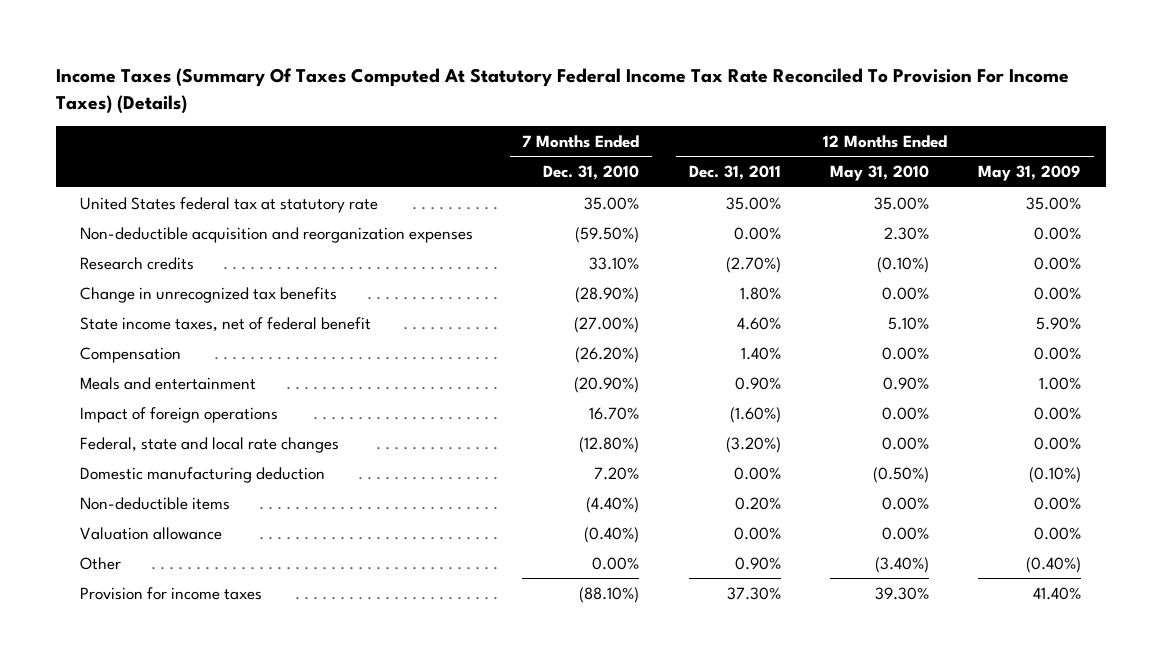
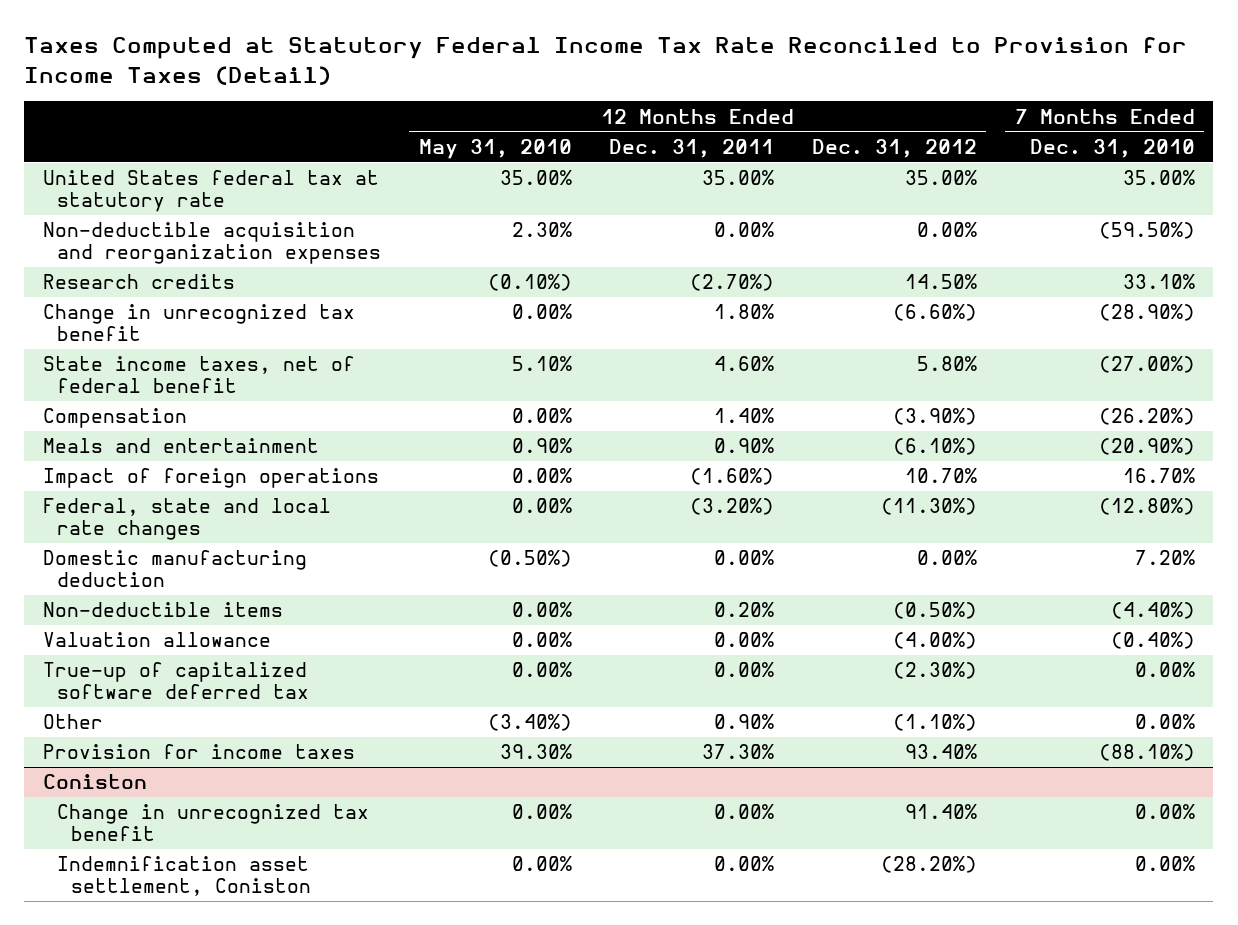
[55,68,1069,114] Income Taxes (Summary Of Taxes Computed At Statutory Federal Income Tax Rate Reconciled To Provision For Income Taxes) (Details) -> [24,37,1188,85] Taxes Computed at Statutory Federal Income Tax Rate Reconciled to Provision for Income Taxes (Detail)
[978,165,1082,182] May 31, 2009 -> none
none -> [811,138,977,158] Dec. 31, 2012
[80,286,338,303] Change in unrecognized tax benefits -> [43,304,356,342] Change in unrecognized tax benefit
none -> [43,662,310,700] True-up of capitalized software deferred tax
none -> [43,774,148,790] Coniston
none -> [57,804,370,842] Change in unrecognized tax benefit
none -> [57,856,312,897] Indemnification asset settlement, Coniston

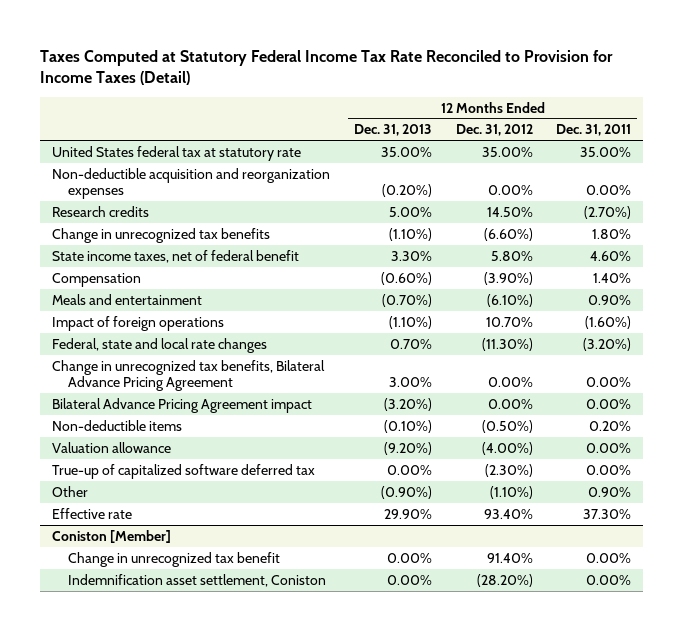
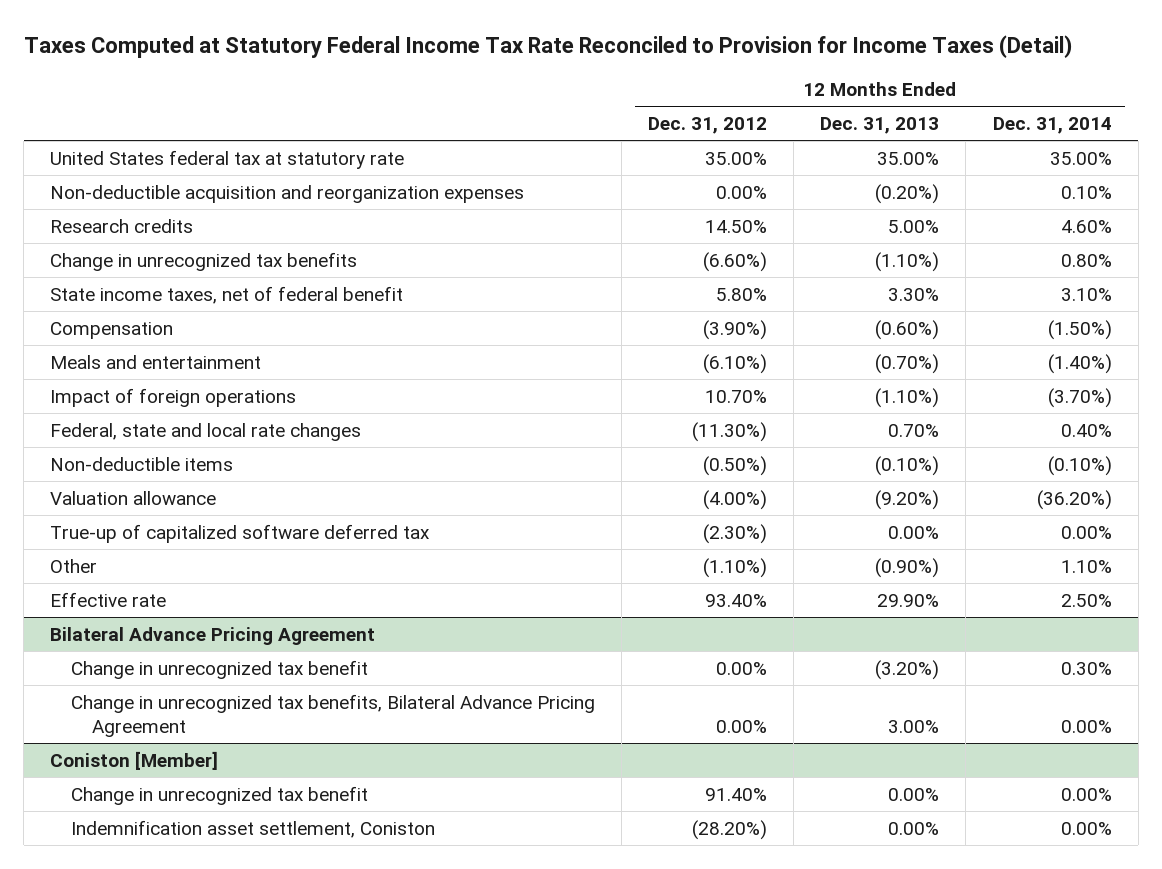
[556,124,632,137] Dec. 31, 2011 -> none
none -> [992,116,1112,134] Dec. 31, 2014
[52,359,326,392] Change in unrecognized tax benefits, Bilateral Advance Pricing Agreement -> none
[52,397,313,413] Bilateral Advance Pricing Agreement impact -> none
none -> [50,626,376,645] Bilateral Advance Pricing Agreement
none -> [71,659,369,679] Change in unrecognized tax benefit
none -> [71,693,596,738] Change in unrecognized tax benefits, Bilateral Advance Pricing Agreement

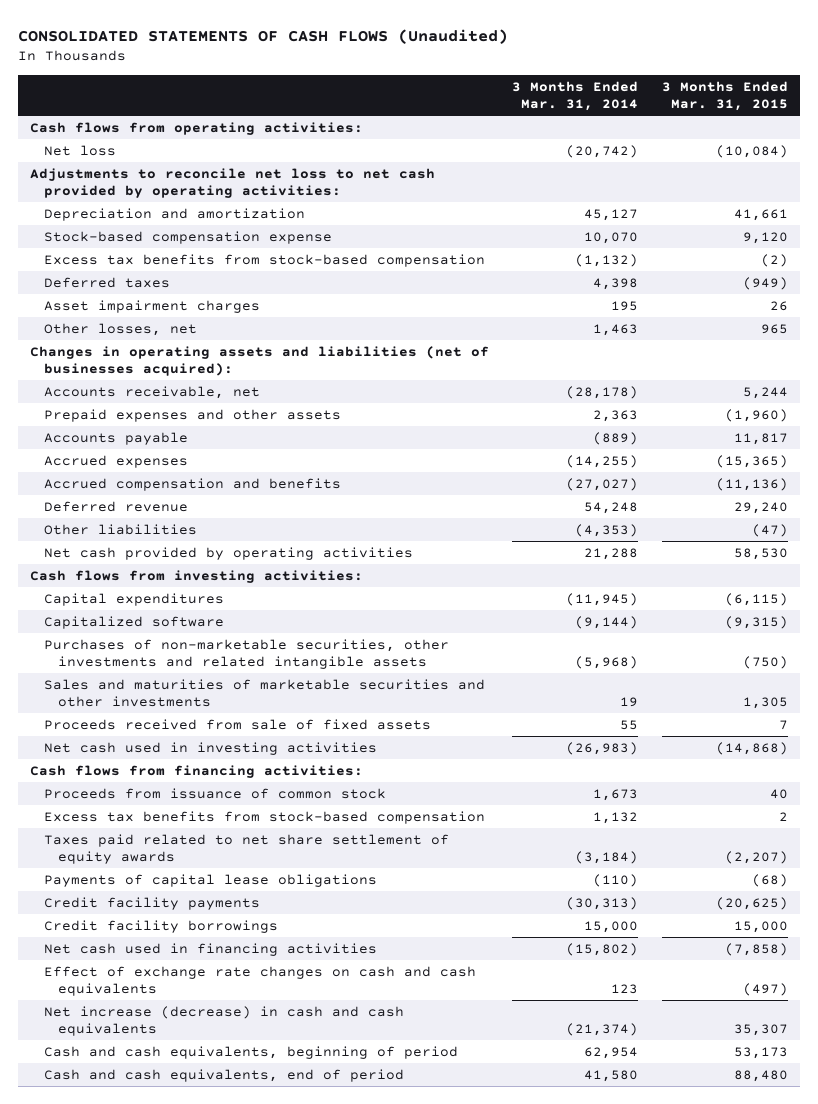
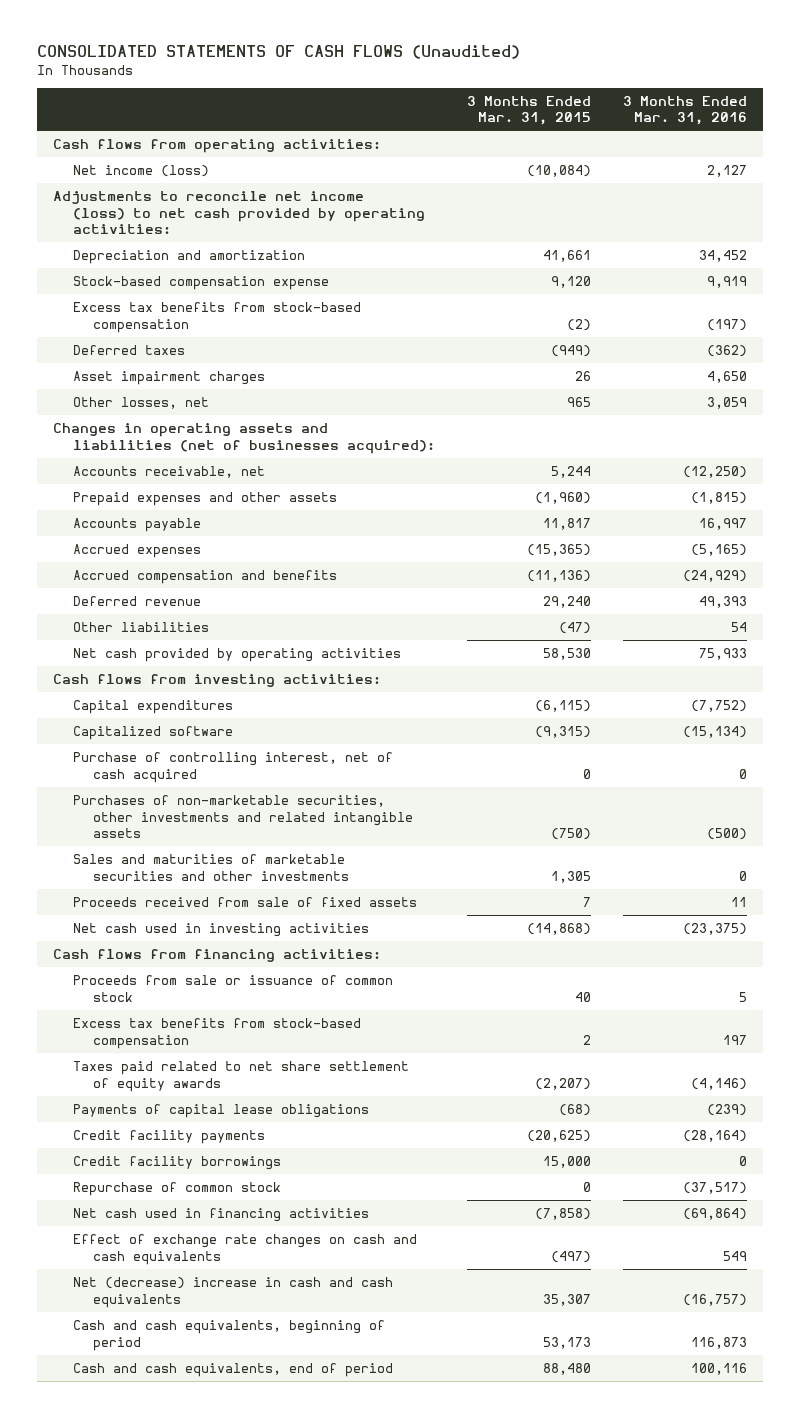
[512,80,639,112] 3 Months Ended Mar. 31, 2014 -> none
none -> [622,95,747,126] 3 Months Ended Mar. 31, 2016
[43,144,116,156] Net loss -> [73,165,210,178] Net income (loss)
[29,167,435,198] Adjustments to reconcile net loss to net cash provided by operating activities: -> [52,191,426,234] Adjustments to reconcile net income (loss) to net cash provided by operating activities:
none -> [73,752,394,783] Purchase of controlling interest, net of cash acquired
[43,787,386,799] Proceeds from issuance of common stock -> [73,975,394,1002] Proceeds from sale or issuance of common stock
none -> [73,1182,282,1197] Repurchase of common stock
[43,1005,404,1036] Net increase (decrease) in cash and cash equivalents -> [73,1277,394,1308] Net (decrease) increase in cash and cash equivalents

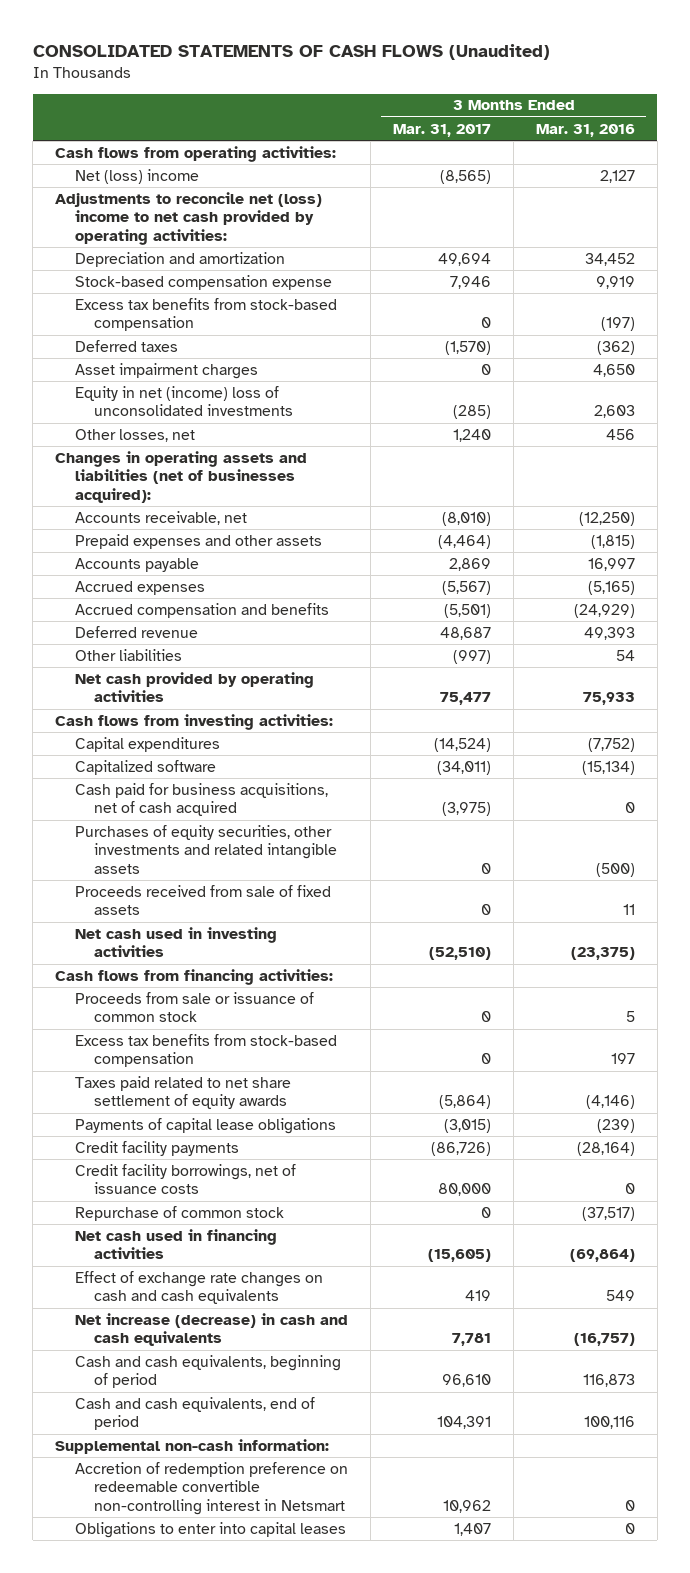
[466,95,591,126] 3 Months Ended Mar. 31, 2015 -> none
none -> [392,123,491,137] Mar. 31, 2017
[73,165,210,178] Net income (loss) -> [74,168,199,184] Net (loss) income
[52,191,426,234] Adjustments to reconcile net income (loss) to net cash provided by operating activities: -> [55,191,323,245] Adjustments to reconcile net (loss) income to net cash provided by operating activities:
none -> [74,385,293,417] Equity in net (income) loss of unconsolidated investments
[706,397,747,410] 3,059 -> [605,428,635,440] 456
[73,854,350,881] Sales and maturities of marketable securities and other investments -> none
[73,752,394,783] Purchase of controlling interest, net of cash acquired -> [74,782,328,817] Cash paid for business acquisitions, net of cash acquired
[73,795,414,838] Purchases of non-marketable securities, other investments and related intangible assets -> [74,824,337,874] Purchases of equity securities, other investments and related intangible assets
[73,1156,282,1171] Credit facility borrowings -> [74,1163,296,1195] Credit facility borrowings, net of issuance costs
[73,1277,394,1308] Net (decrease) increase in cash and cash equivalents -> [74,1312,348,1347] Net increase (decrease) in cash and cash equivalents
none -> [55,1438,330,1454] Supplemental non-cash information:
none -> [74,1461,348,1515] Accretion of redemption preference on redeemable convertible non-controlling interest in Netsmart
none -> [74,1521,346,1538] Obligations to enter into capital leases

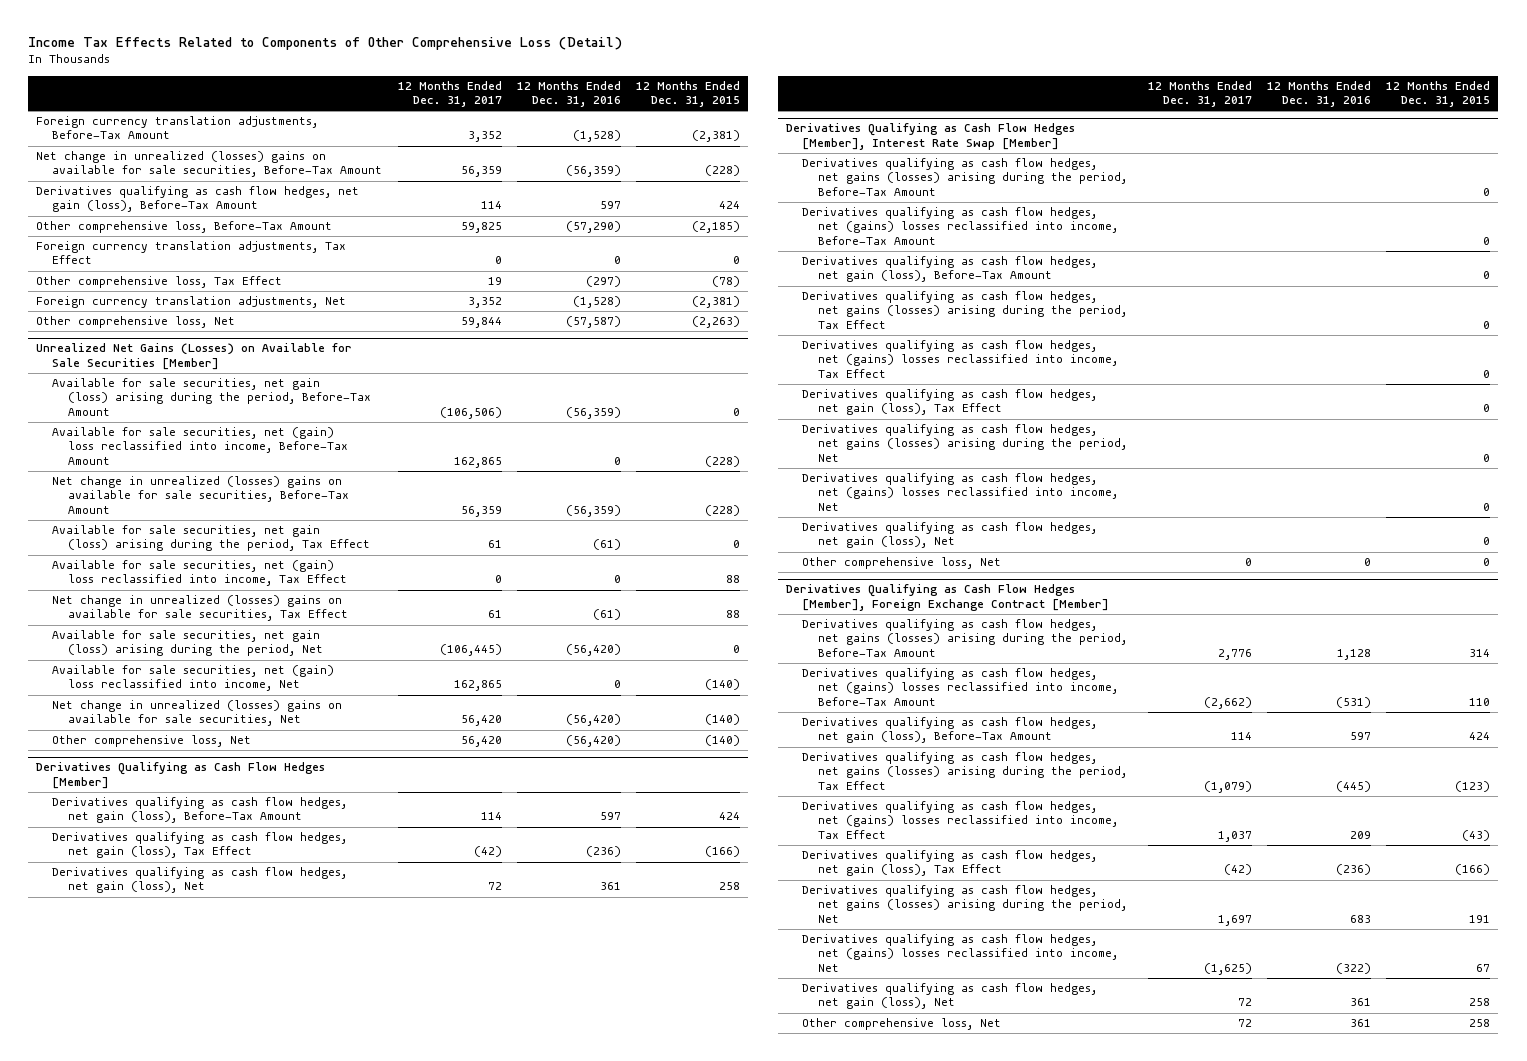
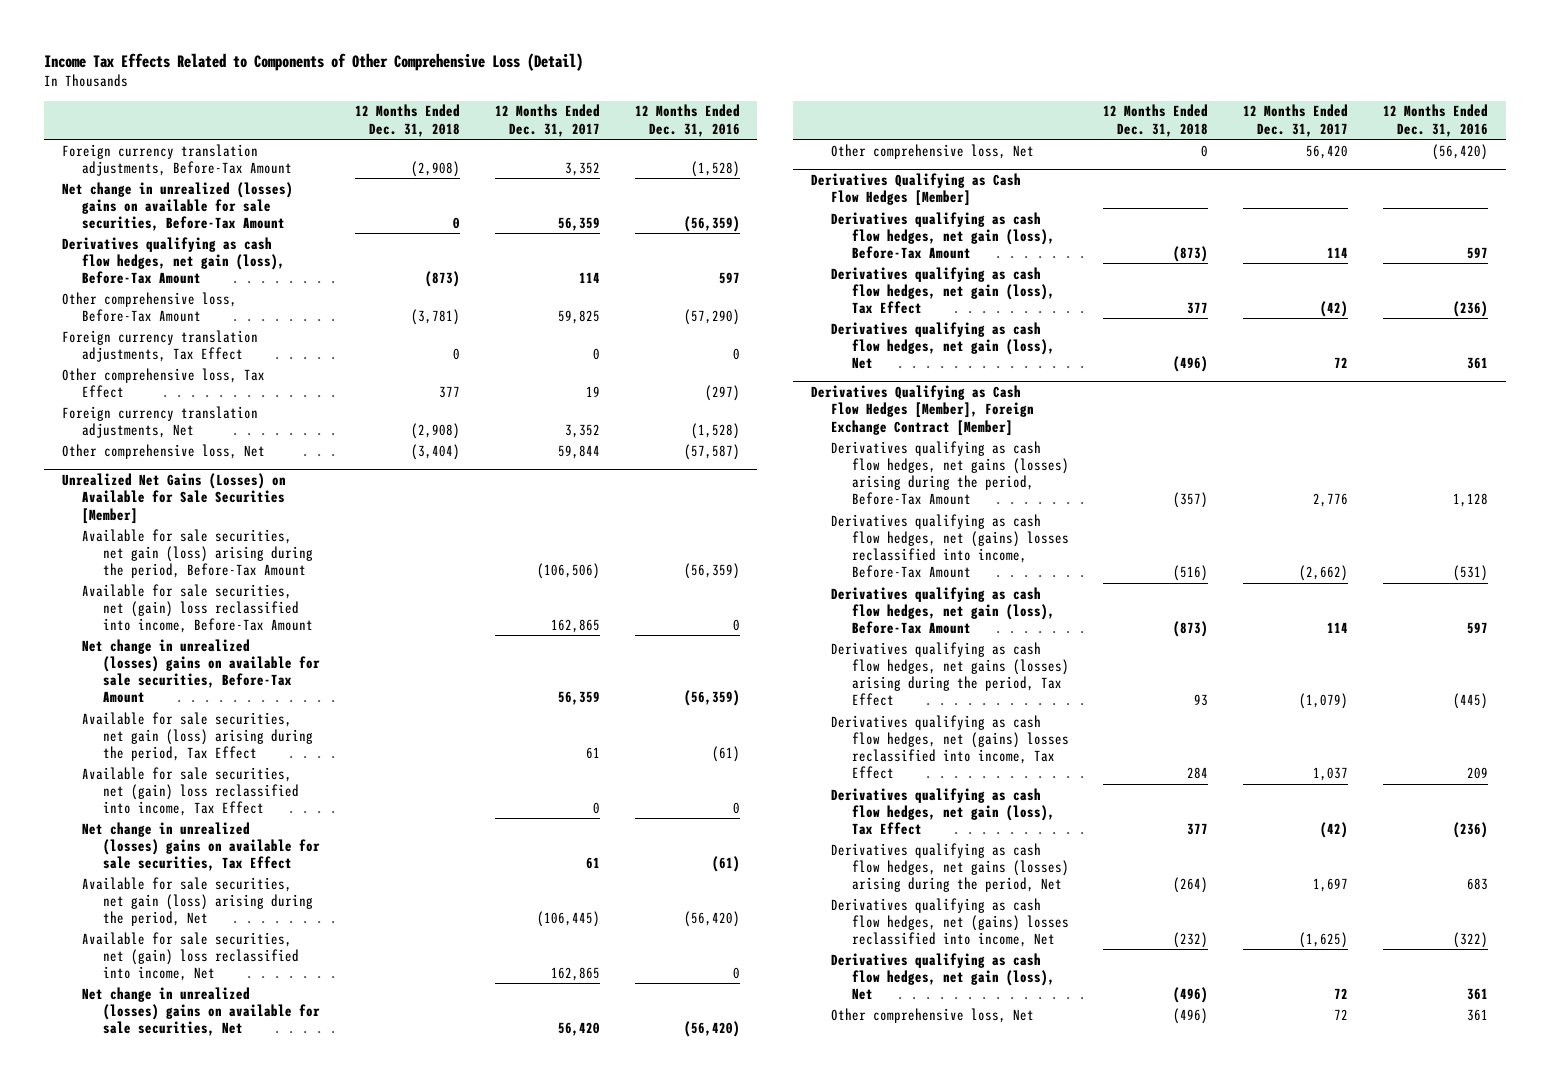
[636,80,741,108] 12 Months Ended Dec. 31, 2015 -> none
none -> [354,104,460,137] 12 Months Ended Dec. 31, 2018
[786,123,1076,150] Derivatives Qualifying as Cash Flow Hedges [Member], Interest Rate Swap [Member] -> none
[802,158,1128,196] Derivatives qualifying as cash flow hedges, net gains (losses) arising during the period, Before-Tax Amount -> none
[802,207,1119,245] Derivatives qualifying as cash flow hedges, net (gains) losses reclassified into income, Before-Tax Amount -> none
[802,256,1098,283] Derivatives qualifying as cash flow hedges, net gain (loss), Before-Tax Amount -> none
[802,291,1128,329] Derivatives qualifying as cash flow hedges, net gains (losses) arising during the period, Tax Effect -> none
[802,340,1119,378] Derivatives qualifying as cash flow hedges, net (gains) losses reclassified into income, Tax Effect -> none
[802,389,1098,416] Derivatives qualifying as cash flow hedges, net gain (loss), Tax Effect -> none
[802,424,1128,462] Derivatives qualifying as cash flow hedges, net gains (losses) arising during the period, Net -> none
[802,473,1119,511] Derivatives qualifying as cash flow hedges, net (gains) losses reclassified into income, Net -> none
[802,522,1098,549] Derivatives qualifying as cash flow hedges, net gain (loss), Net -> none
[802,557,1002,570] Other comprehensive loss, Net -> none

